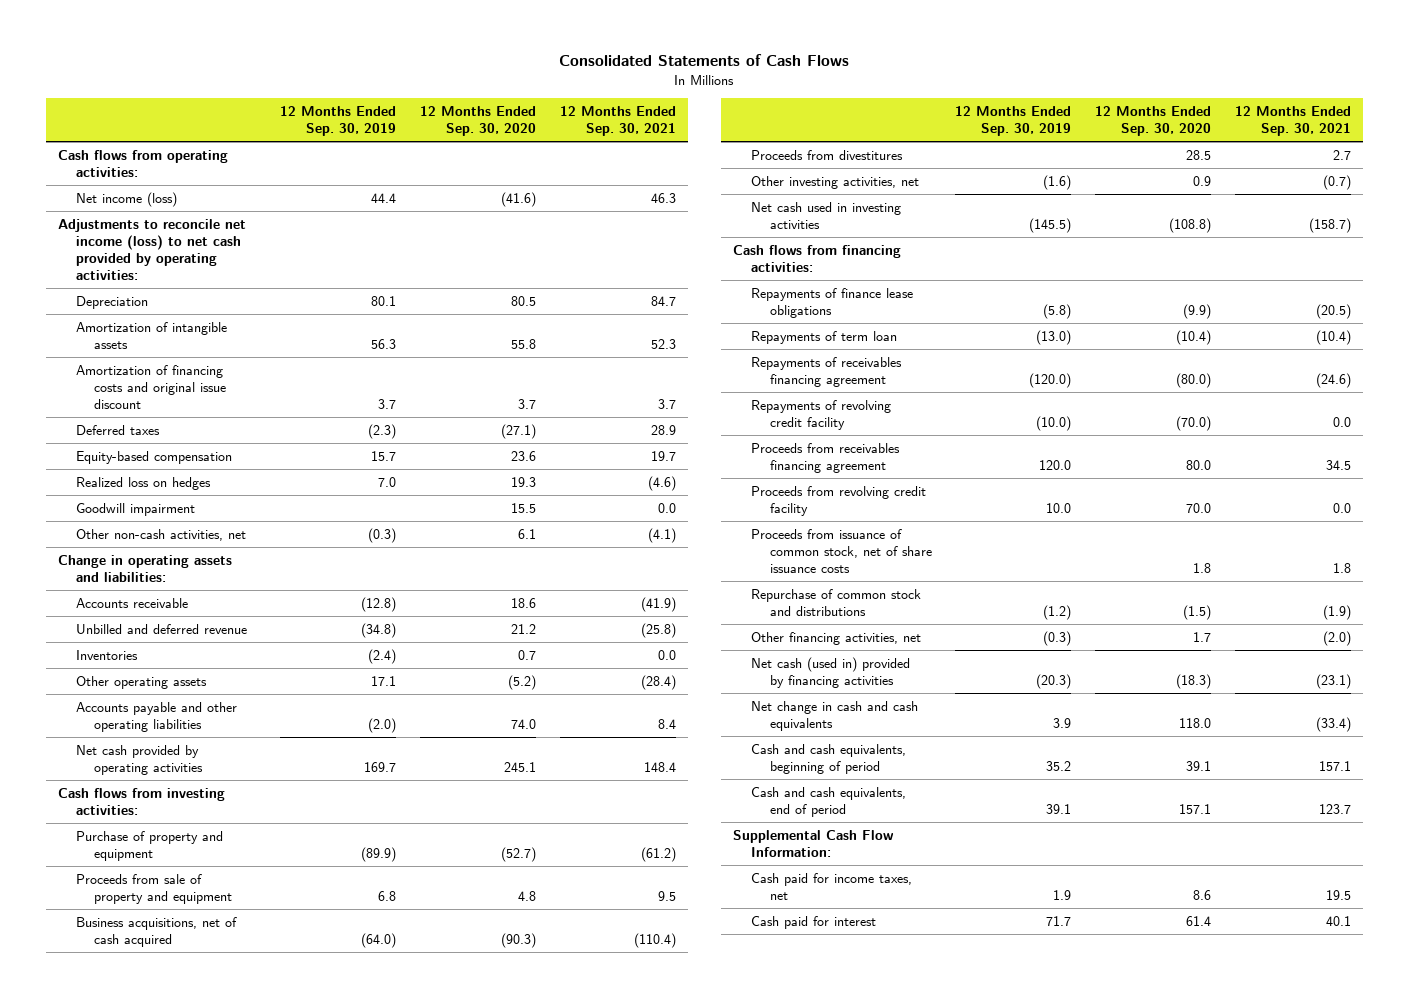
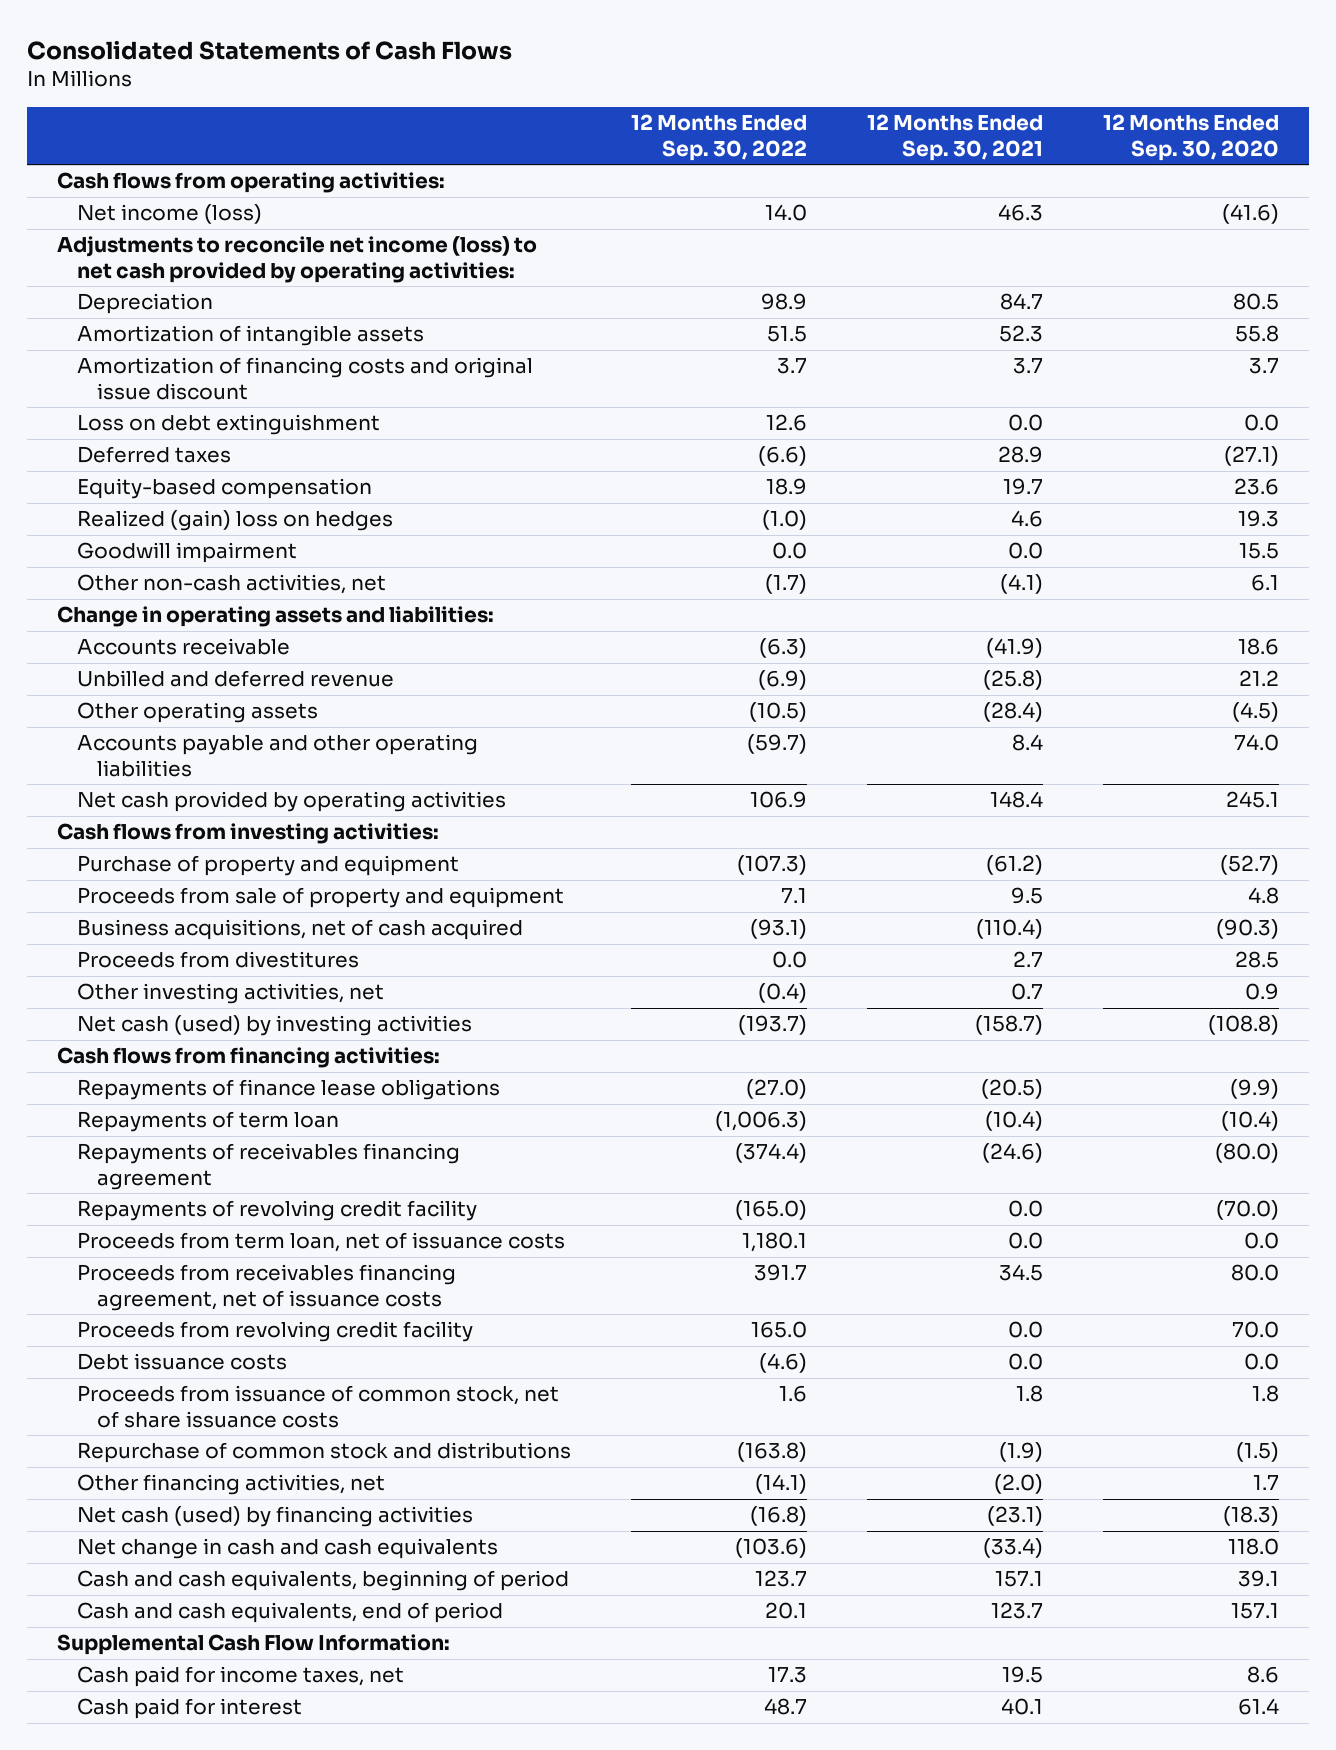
[279,105,396,136] 12 Months Ended Sep. 30, 2019 -> none
none -> [630,114,807,161] 12 Months Ended Sep. 30, 2022
none -> [77,414,381,436] Loss on debt extinguishment
[75,476,211,490] Realized loss on hedges -> [77,510,394,532] Realized (gain) loss on hedges
[647,475,676,491] (4.6) -> [1010,510,1043,528] 4.6
[75,649,138,660] Inventories -> none
[507,674,536,690] (5.2) -> [1231,702,1279,723] (4.5)
[1323,174,1352,190] (0.7) -> [1010,983,1043,1001] 0.7
[751,201,902,229] Net cash used in investing activities -> [77,1015,473,1037] Net cash (used) by investing activities
none -> [77,1232,566,1253] Proceeds from term loan, net of issuance costs
[751,442,901,473] Proceeds from receivables financing agreement -> [77,1264,457,1311] Proceeds from receivables financing agreement, net of issuance costs
none -> [77,1353,288,1371] Debt issuance costs
[751,656,911,688] Net cash (used in) provided by financing activities -> [77,1506,474,1528] Net cash (used) by financing activities

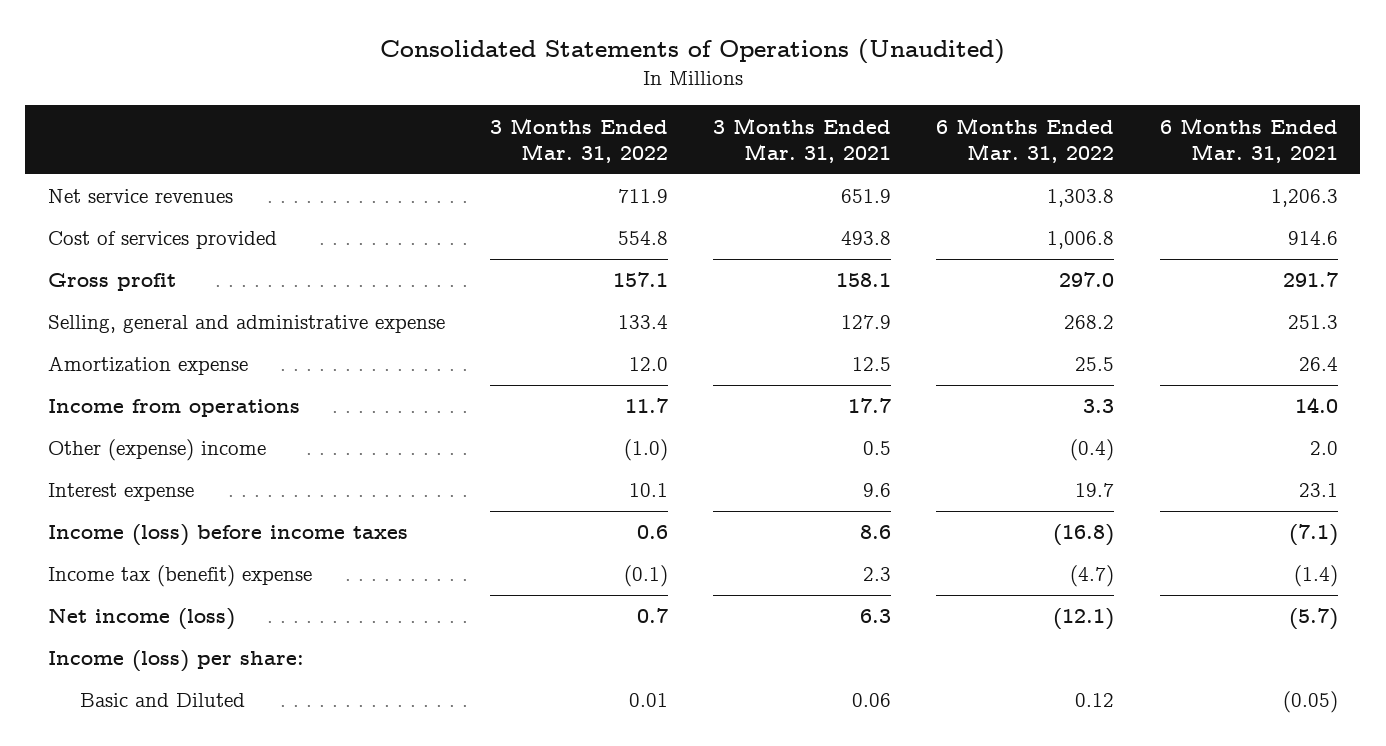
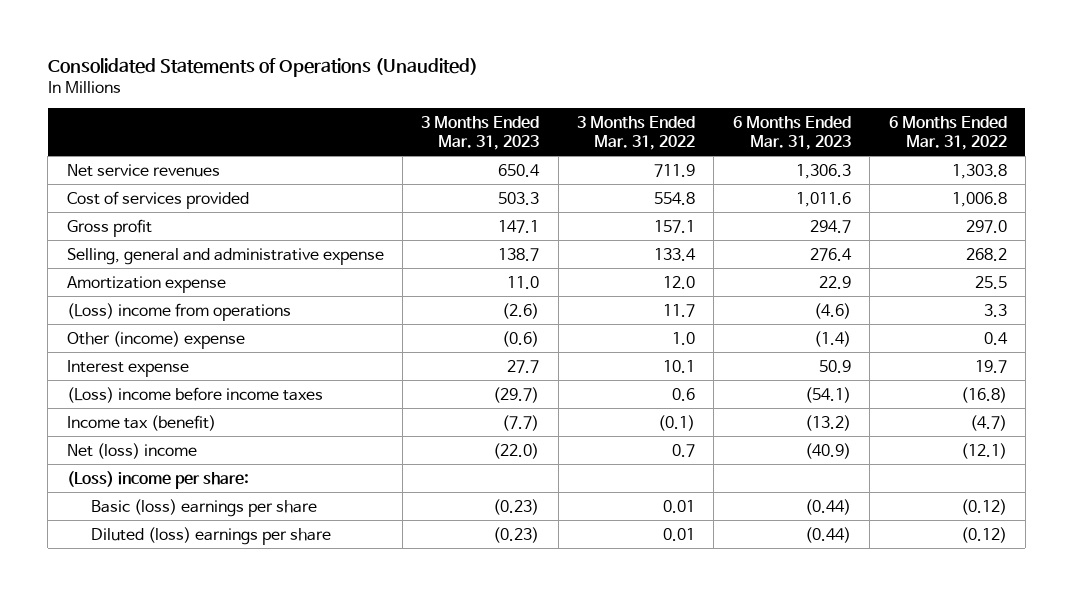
[713,117,892,163] 3 Months Ended Mar. 31, 2021 -> none
[1159,117,1338,163] 6 Months Ended Mar. 31, 2021 -> none
none -> [421,116,540,150] 3 Months Ended Mar. 31, 2023
none -> [732,116,851,150] 6 Months Ended Mar. 31, 2023
[48,399,301,418] Income from operations -> [66,302,291,321] (Loss) income from operations
[48,439,267,462] Other (expense) income -> [66,330,245,349] Other (income) expense
[624,439,669,462] (1.0) -> [672,331,696,345] 1.0
[1070,439,1115,462] (0.4) -> [983,331,1008,345] 0.4
[79,693,245,708] Basic and Diluted -> none
[48,524,409,547] Income (loss) before income taxes -> [66,386,323,403] (Loss) income before income taxes
[48,565,313,588] Income tax (benefit) expense -> [66,414,216,431] Income tax (benefit)
[48,608,236,631] Net income (loss) -> [66,442,197,459] Net (loss) income
[48,650,305,673] Income (loss) per share: -> [66,470,249,489] (Loss) income per share:
none -> [90,498,317,517] Basic (loss) earnings per share
none -> [90,526,331,545] Diluted (loss) earnings per share

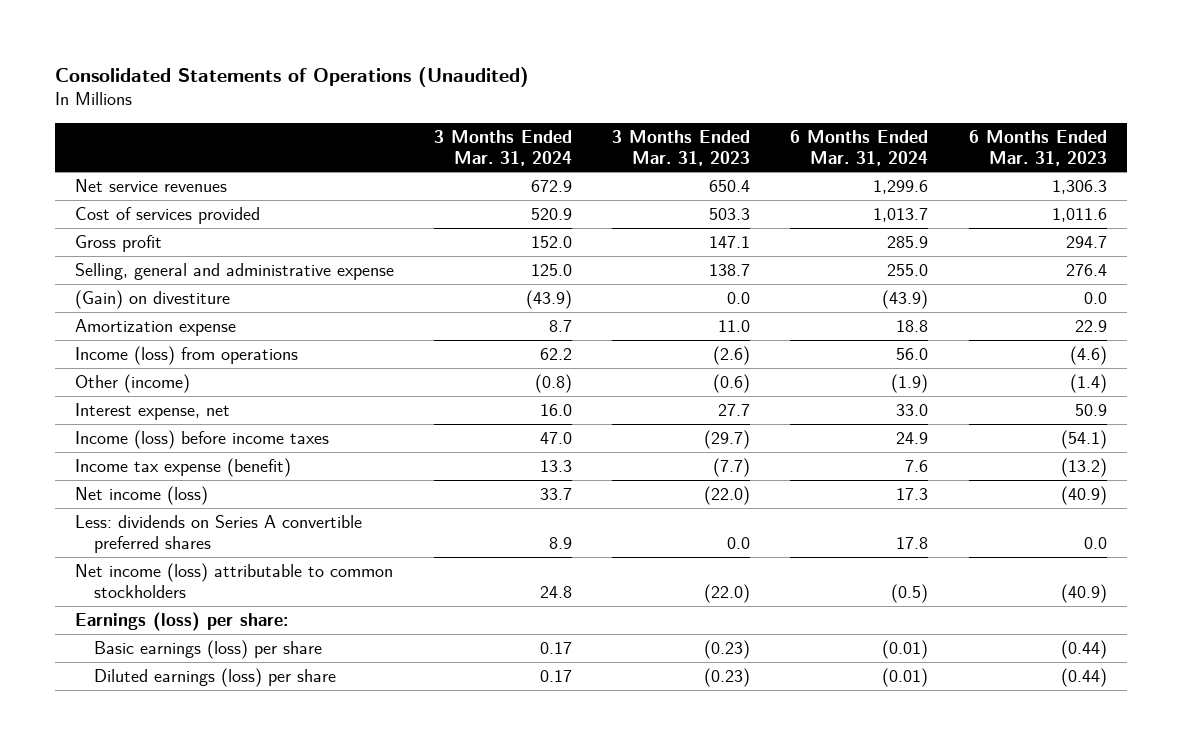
[577,116,696,150] 3 Months Ended Mar. 31, 2022 -> none
[888,116,1007,150] 6 Months Ended Mar. 31, 2022 -> none
none -> [433,129,572,166] 3 Months Ended Mar. 31, 2024
none -> [790,129,929,166] 6 Months Ended Mar. 31, 2024
none -> [74,290,230,310] (Gain) on divestiture
[66,302,291,321] (Loss) income from operations -> [74,346,298,366] Income (loss) from operations
[66,330,245,349] Other (income) expense -> [74,374,190,394] Other (income)
[66,359,189,377] Interest expense -> [74,403,230,421] Interest expense, net
[66,386,323,403] (Loss) income before income taxes -> [74,430,329,450] Income (loss) before income taxes
[66,414,216,431] Income tax (benefit) -> [74,458,291,478] Income tax expense (benefit)
[66,442,197,459] Net (loss) income -> [74,486,208,506] Net income (loss)
none -> [74,515,362,554] Less: dividends on Series A convertible preferred shares
none -> [74,563,393,599] Net income (loss) attributable to common stockholders
[66,470,249,489] (Loss) income per share: -> [74,612,288,632] Earnings (loss) per share:
[90,498,317,517] Basic (loss) earnings per share -> [93,640,322,660] Basic earnings (loss) per share
[90,526,331,545] Diluted (loss) earnings per share -> [93,668,336,688] Diluted earnings (loss) per share

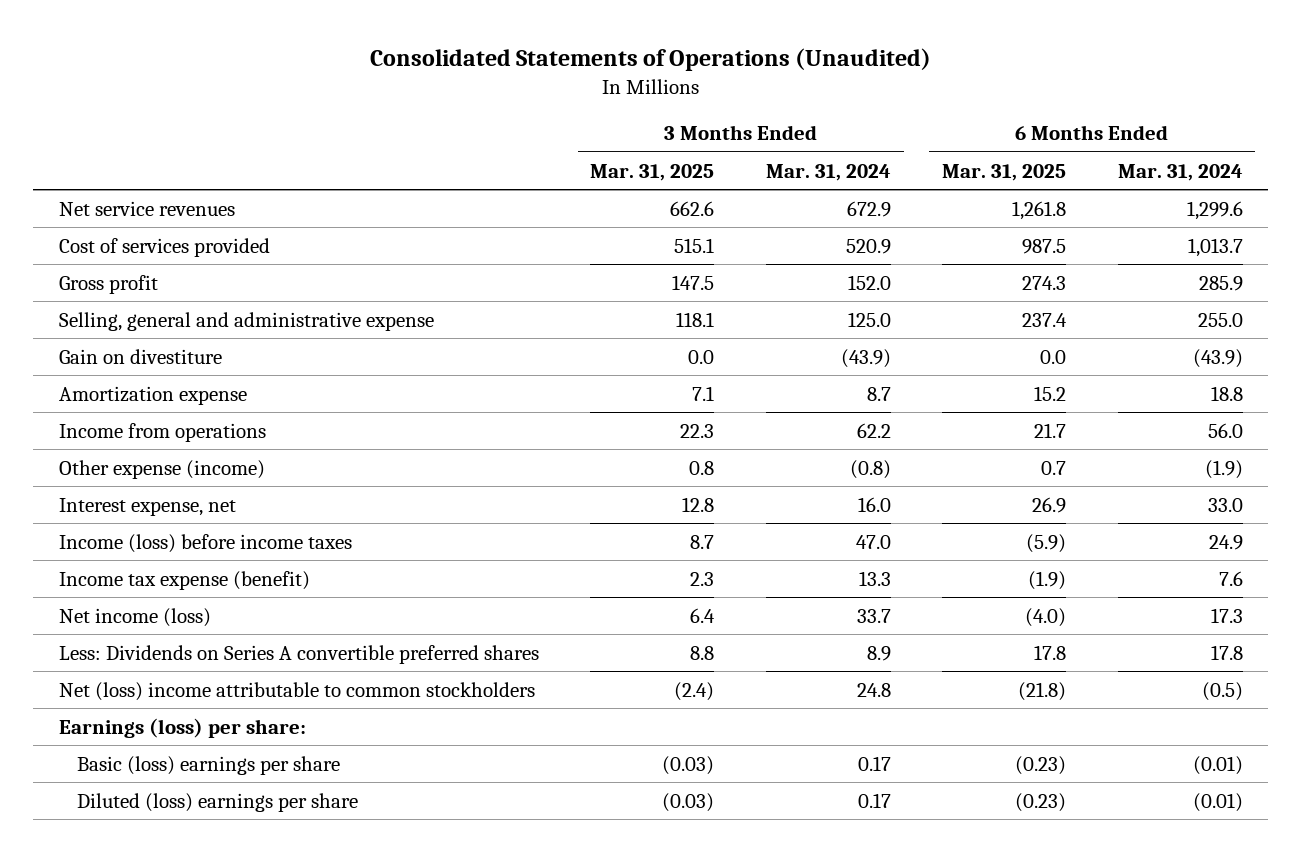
[612,129,751,166] 3 Months Ended Mar. 31, 2023 -> none
[968,129,1107,166] 6 Months Ended Mar. 31, 2023 -> none
none -> [590,163,715,181] Mar. 31, 2025
none -> [942,163,1067,181] Mar. 31, 2025
[74,290,230,310] (Gain) on divestiture -> [58,348,222,364] Gain on divestiture
[74,346,298,366] Income (loss) from operations -> [58,422,266,442] Income from operations
[74,374,190,394] Other (income) -> [58,459,265,479] Other expense (income)
[74,515,362,554] Less: dividends on Series A convertible preferred shares -> [58,644,539,664] Less: Dividends on Series A convertible preferred shares
[74,563,393,599] Net income (loss) attributable to common stockholders -> [58,681,535,701] Net (loss) income attributable to common stockholders
[93,640,322,660] Basic earnings (loss) per share -> [76,755,340,775] Basic (loss) earnings per share
[93,668,336,688] Diluted earnings (loss) per share -> [76,792,358,812] Diluted (loss) earnings per share

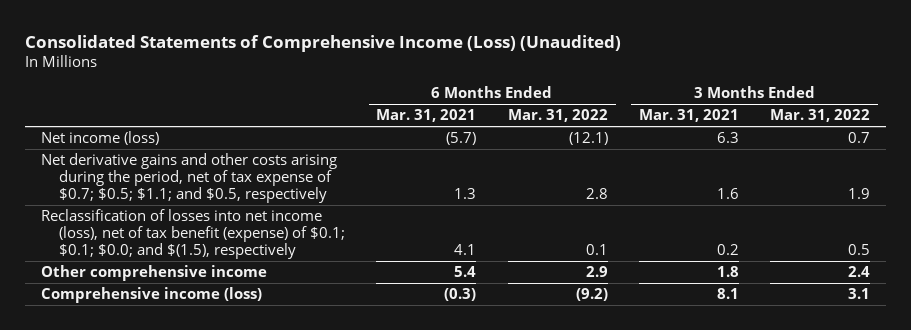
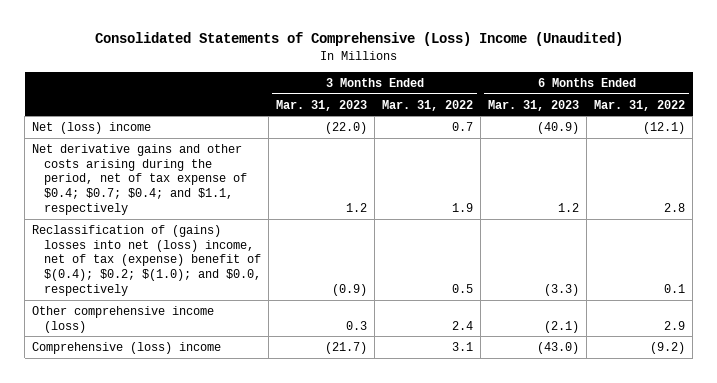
[25,34,622,52] Consolidated Statements of Comprehensive Income (Loss) (Unaudited) -> [94,32,623,47] Consolidated Statements of Comprehensive (Loss) Income (Unaudited)
[376,109,477,123] Mar. 31, 2021 -> none
[638,109,739,123] Mar. 31, 2021 -> none
none -> [276,99,368,111] Mar. 31, 2023
none -> [488,99,580,111] Mar. 31, 2023
[40,131,159,146] Net income (loss) -> [32,121,152,134] Net (loss) income
[40,153,337,204] Net derivative gains and other costs arising during the period, net of tax expense of $0.7; $0.5; $1.1; and $0.5, respectively -> [32,143,248,215] Net derivative gains and other costs arising during the period, net of tax expense of $0.4; $0.7; $0.4; and $1.1, respectively
[40,209,346,260] Reclassification of losses into net income (loss), net of tax benefit (expense) of $0.1; $0.1; $0.0; and $(1.5), respectively -> [32,224,262,296] Reclassification of (gains) losses into net (loss) income, net of tax (expense) benefit of $(0.4); $0.2; $(1.0); and $0.0, respectively
[40,265,267,282] Other comprehensive income -> [32,305,215,333] Other comprehensive income (loss)
[40,287,262,304] Comprehensive income (loss) -> [32,341,222,354] Comprehensive (loss) income

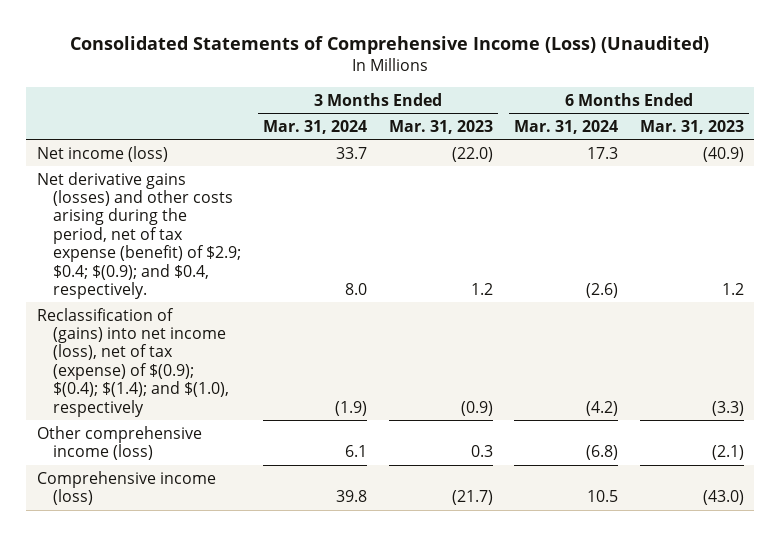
[94,32,623,47] Consolidated Statements of Comprehensive (Loss) Income (Unaudited) -> [70,36,710,55] Consolidated Statements of Comprehensive Income (Loss) (Unaudited)
[382,99,474,111] Mar. 31, 2022 -> none
[594,99,686,111] Mar. 31, 2022 -> none
none -> [262,119,367,134] Mar. 31, 2024
none -> [514,119,619,134] Mar. 31, 2024
[32,121,152,134] Net (loss) income -> [36,145,168,162] Net income (loss)
[32,143,248,215] Net derivative gains and other costs arising during the period, net of tax expense of $0.4; $0.7; $0.4; and $1.1, respectively -> [36,171,242,299] Net derivative gains (losses) and other costs arising during the period, net of tax expense (benefit) of $2.9; $0.4; $(0.9); and $0.4, respectively.
[32,224,262,296] Reclassification of (gains) losses into net (loss) income, net of tax (expense) benefit of $(0.4); $0.2; $(1.0); and $0.0, respectively -> [36,307,230,417] Reclassification of (gains) into net income (loss), net of tax (expense) of $(0.9); $(0.4); $(1.4); and $(1.0), respectively
[32,341,222,354] Comprehensive (loss) income -> [36,470,216,506] Comprehensive income (loss)

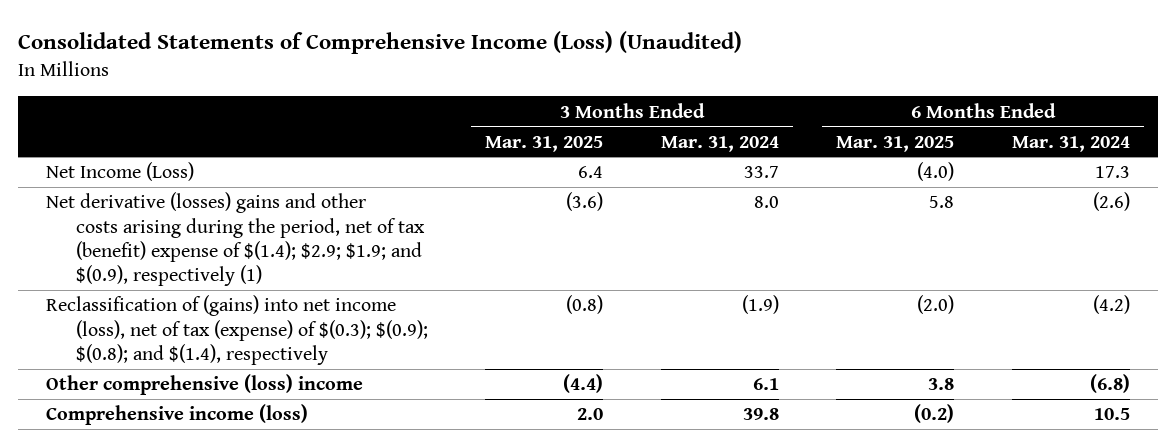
[388,119,493,134] Mar. 31, 2023 -> none
[639,119,744,134] Mar. 31, 2023 -> none
none -> [485,135,604,152] Mar. 31, 2025
none -> [836,135,955,152] Mar. 31, 2025
[36,145,168,162] Net income (loss) -> [46,162,195,182] Net Income (Loss)
[36,171,242,299] Net derivative gains (losses) and other costs arising during the period, net of tax expense (benefit) of $2.9; $0.4; $(0.9); and $0.4, respectively. -> [46,192,425,287] Net derivative (losses) gains and other costs arising during the period, net of tax (benefit) expense of $(1.4); $2.9; $1.9; and $(0.9), respectively (1)
[36,307,230,417] Reclassification of (gains) into net income (loss), net of tax (expense) of $(0.9); $(0.4); $(1.4); and $(1.0), respectively -> [46,295,428,365] Reclassification of (gains) into net income (loss), net of tax (expense) of $(0.3); $(0.9); $(0.8); and $(1.4), respectively
[36,425,202,461] Other comprehensive income (loss) -> [46,374,364,396] Other comprehensive (loss) income

